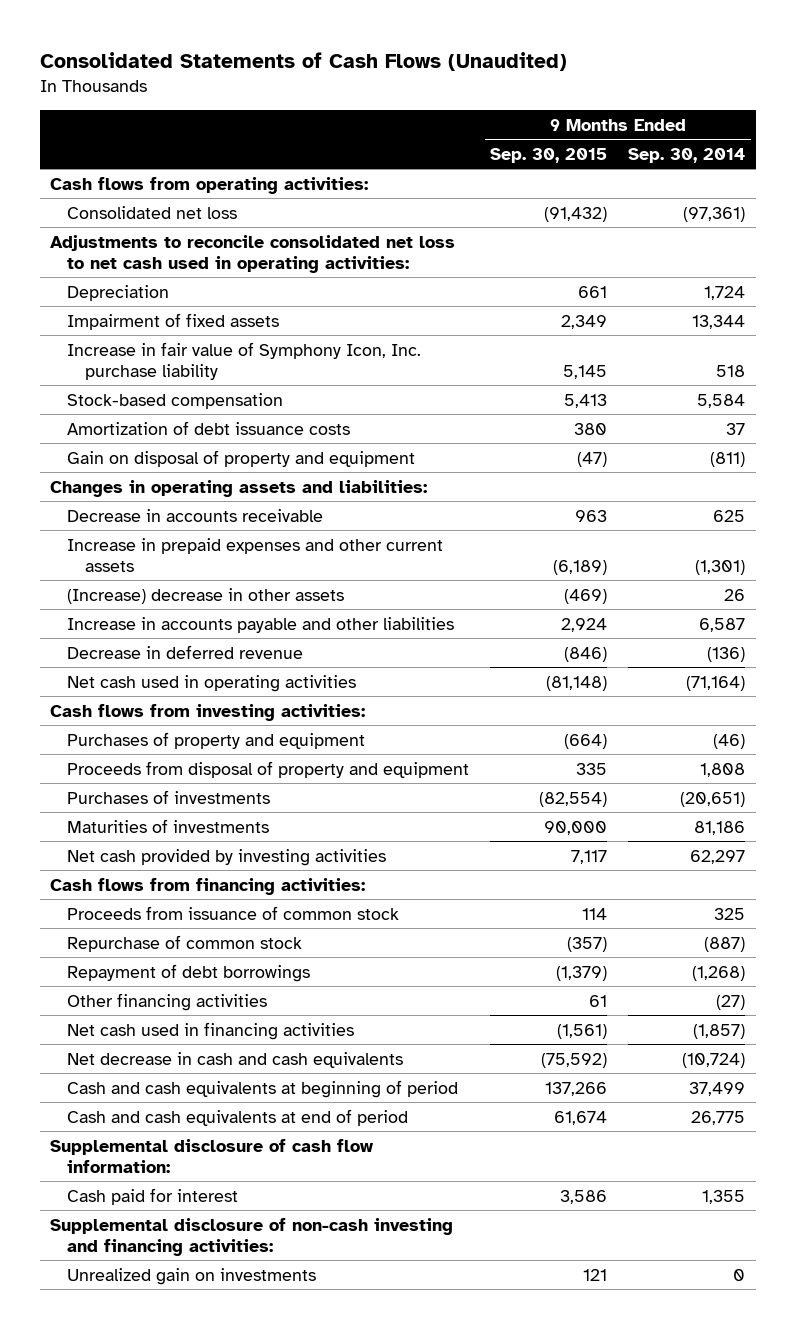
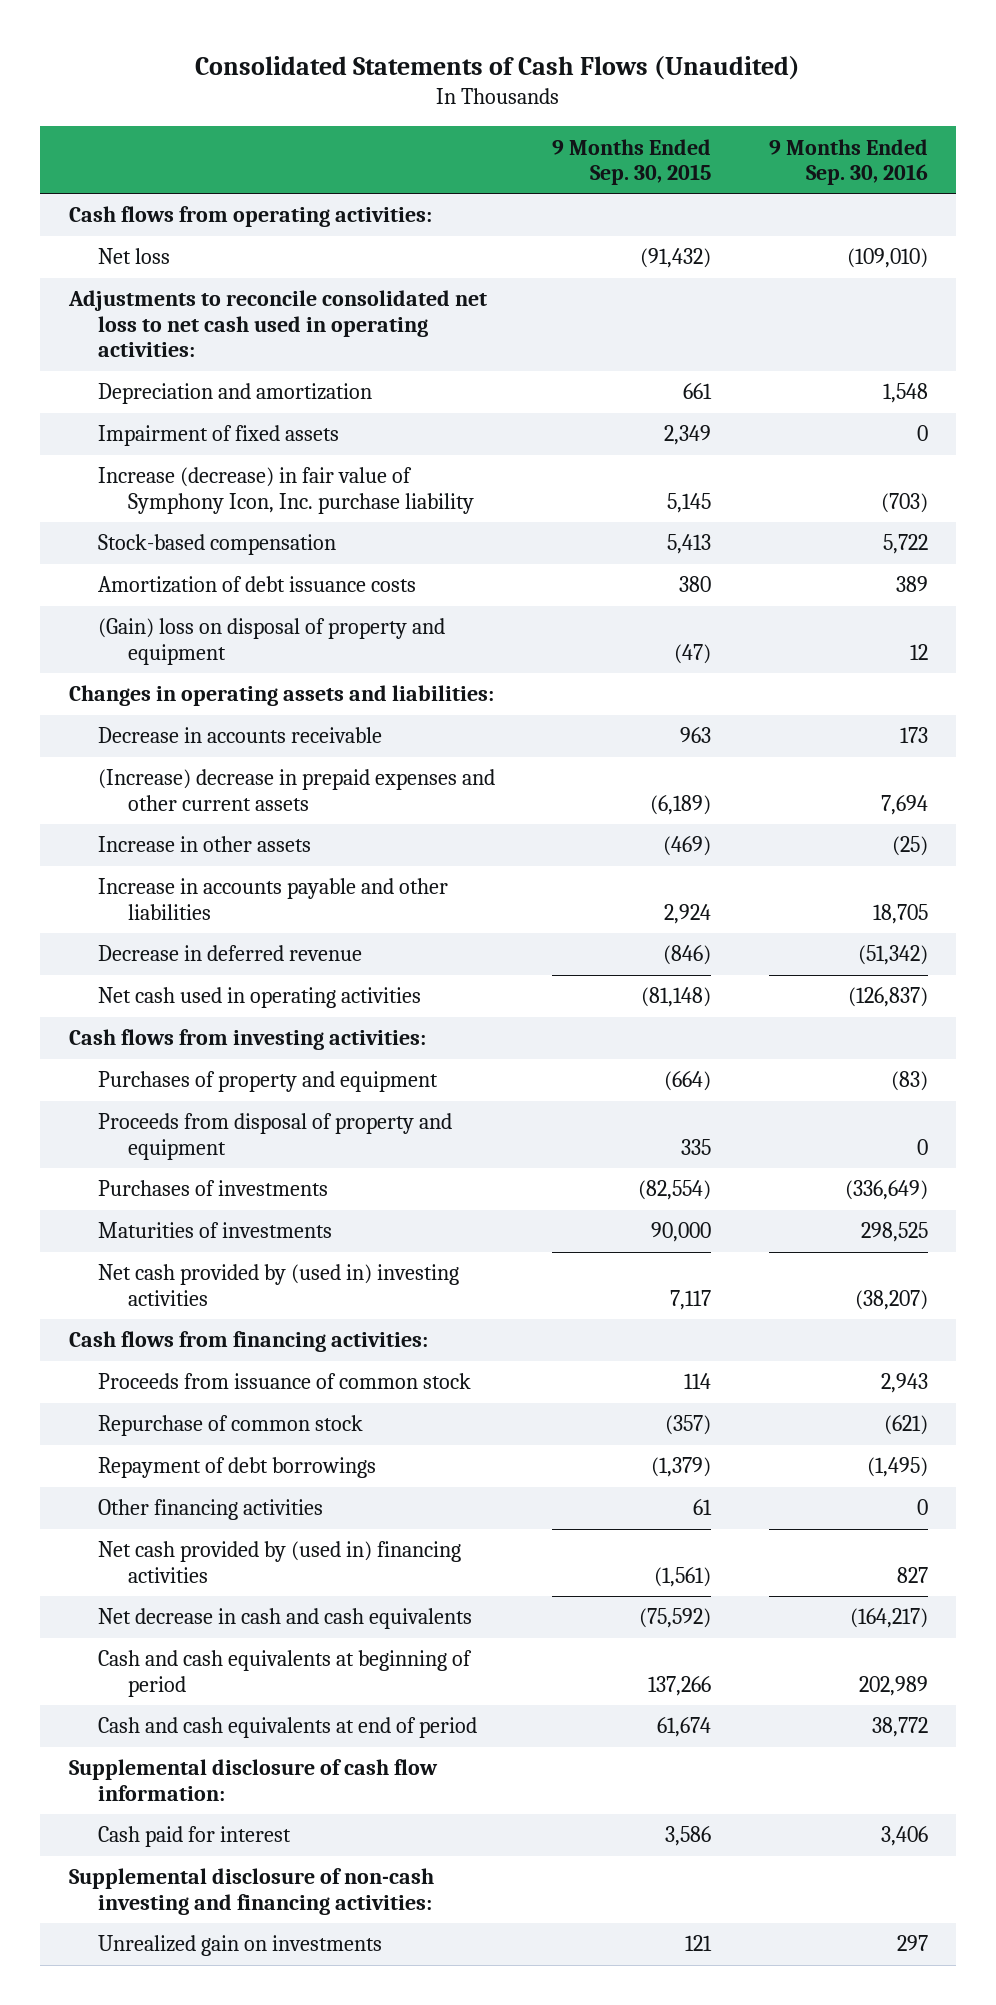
[628,147,746,163] Sep. 30, 2014 -> none
none -> [768,138,928,186] 9 Months Ended Sep. 30, 2016
[67,205,238,219] Consolidated net loss -> [98,248,171,265] Net loss
[67,284,170,301] Depreciation -> [98,383,373,405] Depreciation and amortization
[67,341,422,380] Increase in fair value of Symphony Icon, Inc. purchase liability -> [98,467,475,514] Increase (decrease) in fair value of Symphony Icon, Inc. purchase liability
[67,449,416,467] Gain on disposal of property and equipment -> [98,618,446,665] (Gain) loss on disposal of property and equipment
[67,537,444,572] Increase in prepaid expenses and other current assets -> [98,769,496,811] (Increase) decrease in prepaid expenses and other current assets
[67,587,345,604] (Increase) decrease in other assets -> [98,836,312,853] Increase in other assets
[67,848,387,866] Net cash provided by investing activities -> [98,1264,460,1306] Net cash provided by (used in) investing activities
[67,1021,355,1040] Net cash used in financing activities -> [98,1541,462,1583] Net cash provided by (used in) financing activities

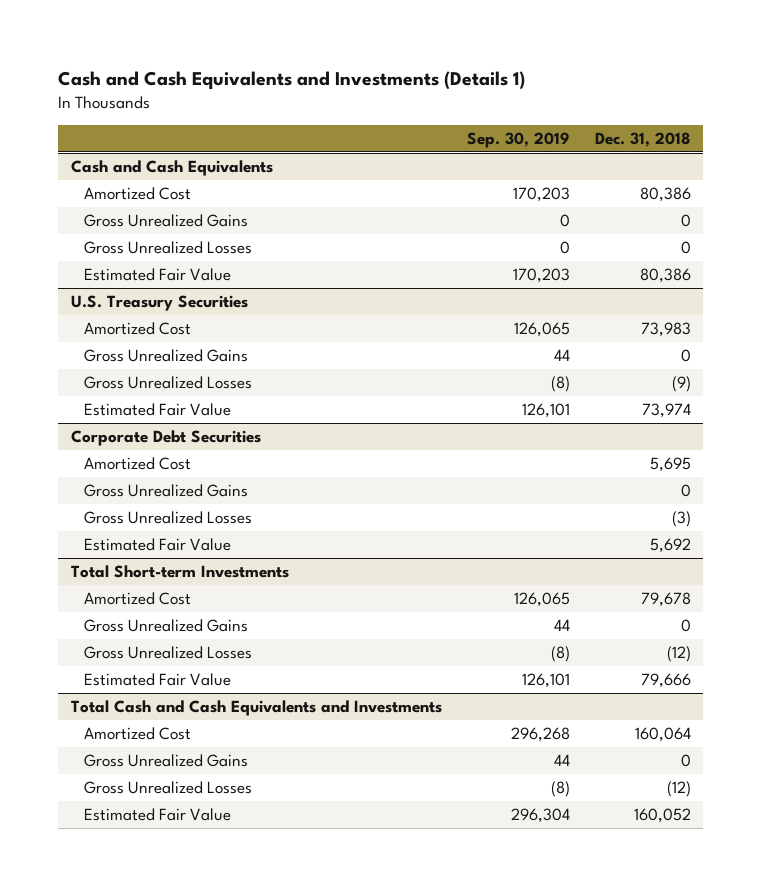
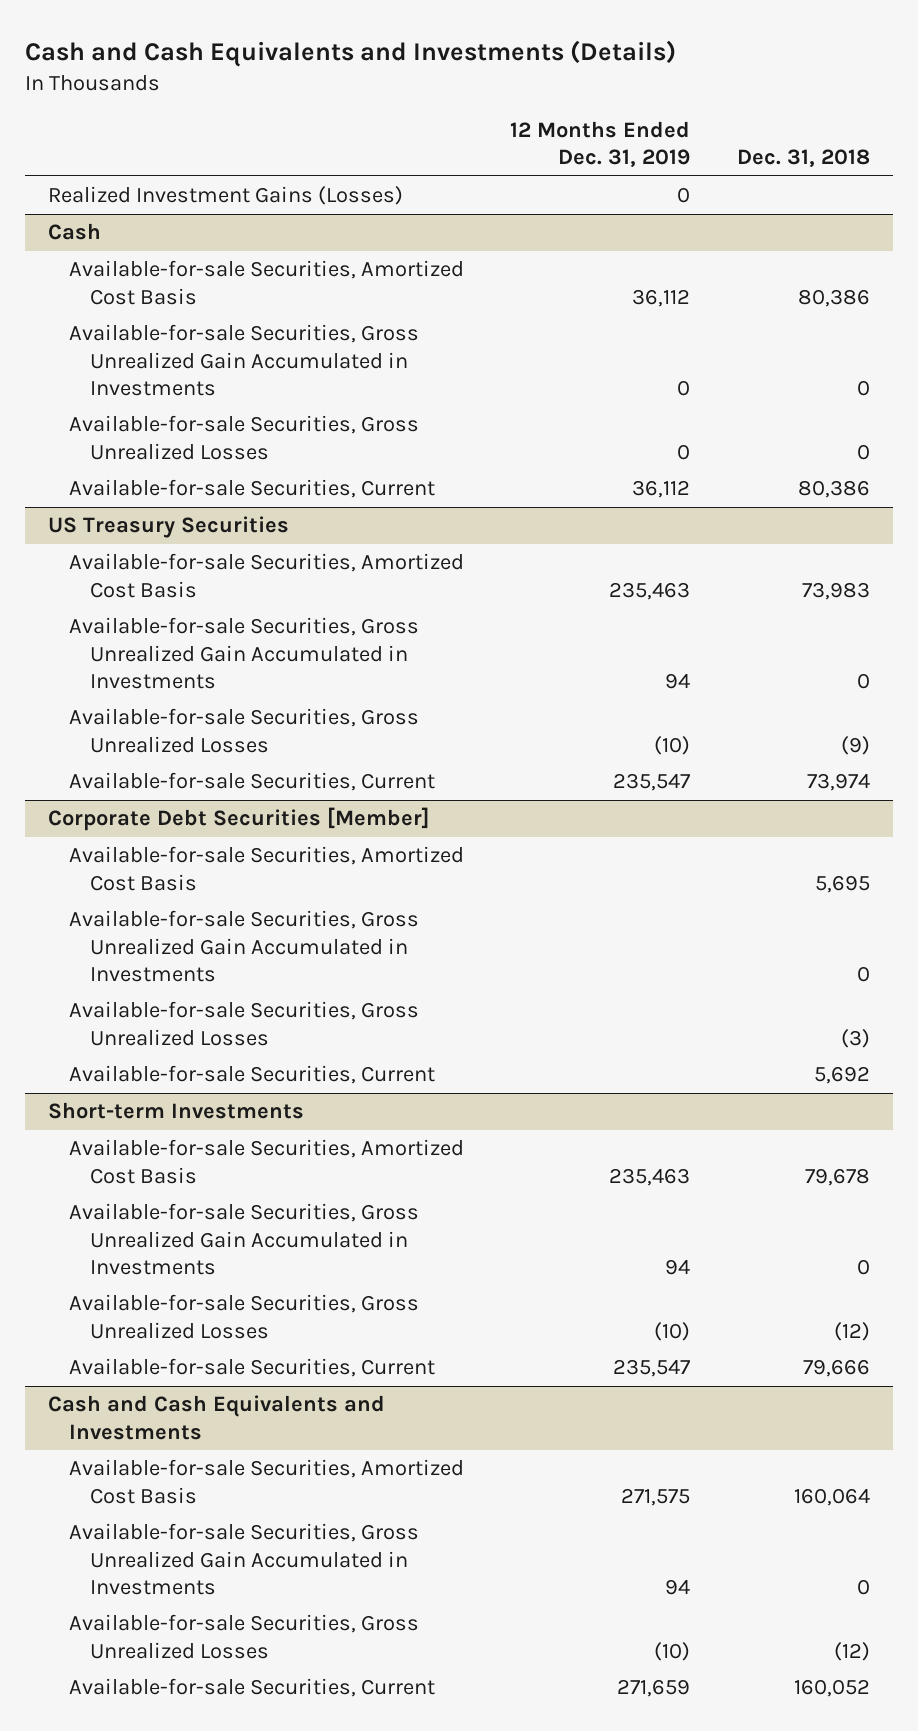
[58,70,526,90] Cash and Cash Equivalents and Investments (Details 1) -> [25,39,677,67] Cash and Cash Equivalents and Investments (Details)
[466,131,570,148] Sep. 30, 2019 -> none
none -> [510,121,691,168] 12 Months Ended Dec. 31, 2019
none -> [48,186,404,206] Realized Investment Gains (Losses)
[70,160,273,177] Cash and Cash Equivalents -> [48,223,102,241] Cash
[84,187,192,201] Amortized Cost -> [69,260,465,305] Available-for-sale Securities, Amortized Cost Basis
[84,214,249,228] Gross Unrealized Gains -> [69,324,420,396] Available-for-sale Securities, Gross Unrealized Gain Accumulated in Investments
[84,241,253,255] Gross Unrealized Losses -> [69,415,420,460] Available-for-sale Securities, Gross Unrealized Losses
[84,268,232,282] Estimated Fair Value -> [69,479,436,499] Available-for-sale Securities, Current
[70,295,248,312] U.S. Treasury Securities -> [48,516,290,539] US Treasury Securities
[84,322,192,336] Amortized Cost -> [69,553,465,598] Available-for-sale Securities, Amortized Cost Basis
[84,349,249,363] Gross Unrealized Gains -> [69,617,420,689] Available-for-sale Securities, Gross Unrealized Gain Accumulated in Investments
[84,376,253,390] Gross Unrealized Losses -> [69,708,420,753] Available-for-sale Securities, Gross Unrealized Losses
[84,403,232,417] Estimated Fair Value -> [69,772,436,792] Available-for-sale Securities, Current
[70,430,261,447] Corporate Debt Securities -> [48,807,430,832] Corporate Debt Securities [Member]
[84,457,192,471] Amortized Cost -> [69,846,465,891] Available-for-sale Securities, Amortized Cost Basis
[84,484,249,498] Gross Unrealized Gains -> [69,910,420,982] Available-for-sale Securities, Gross Unrealized Gain Accumulated in Investments
[84,511,253,525] Gross Unrealized Losses -> [69,1001,420,1046] Available-for-sale Securities, Gross Unrealized Losses
[84,538,232,552] Estimated Fair Value -> [69,1065,436,1085] Available-for-sale Securities, Current
[70,565,289,579] Total Short-term Investments -> [48,1102,305,1120] Short-term Investments
[84,592,192,606] Amortized Cost -> [69,1139,465,1184] Available-for-sale Securities, Amortized Cost Basis
[84,619,249,633] Gross Unrealized Gains -> [69,1203,420,1275] Available-for-sale Securities, Gross Unrealized Gain Accumulated in Investments
[84,646,253,660] Gross Unrealized Losses -> [69,1294,420,1339] Available-for-sale Securities, Gross Unrealized Losses
[84,673,232,687] Estimated Fair Value -> [69,1358,436,1378] Available-for-sale Securities, Current
[70,700,442,717] Total Cash and Cash Equivalents and Investments -> [48,1395,386,1440] Cash and Cash Equivalents and Investments
[84,727,192,741] Amortized Cost -> [69,1459,465,1504] Available-for-sale Securities, Amortized Cost Basis
[84,754,249,768] Gross Unrealized Gains -> [69,1523,420,1595] Available-for-sale Securities, Gross Unrealized Gain Accumulated in Investments
[84,781,253,795] Gross Unrealized Losses -> [69,1614,420,1659] Available-for-sale Securities, Gross Unrealized Losses
[84,808,232,822] Estimated Fair Value -> [69,1678,436,1698] Available-for-sale Securities, Current

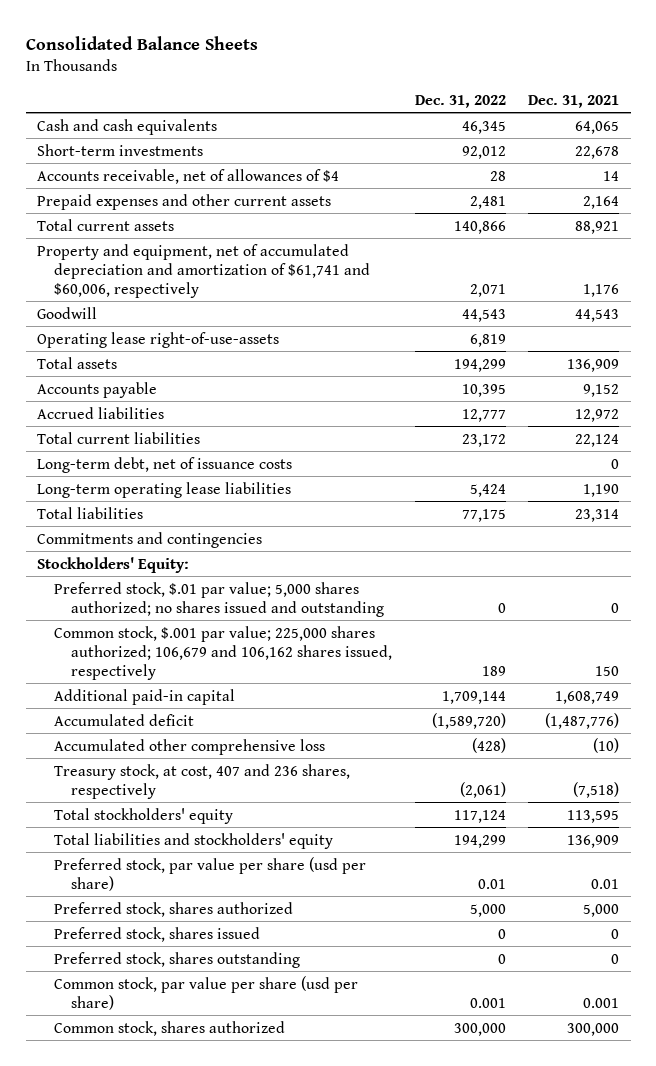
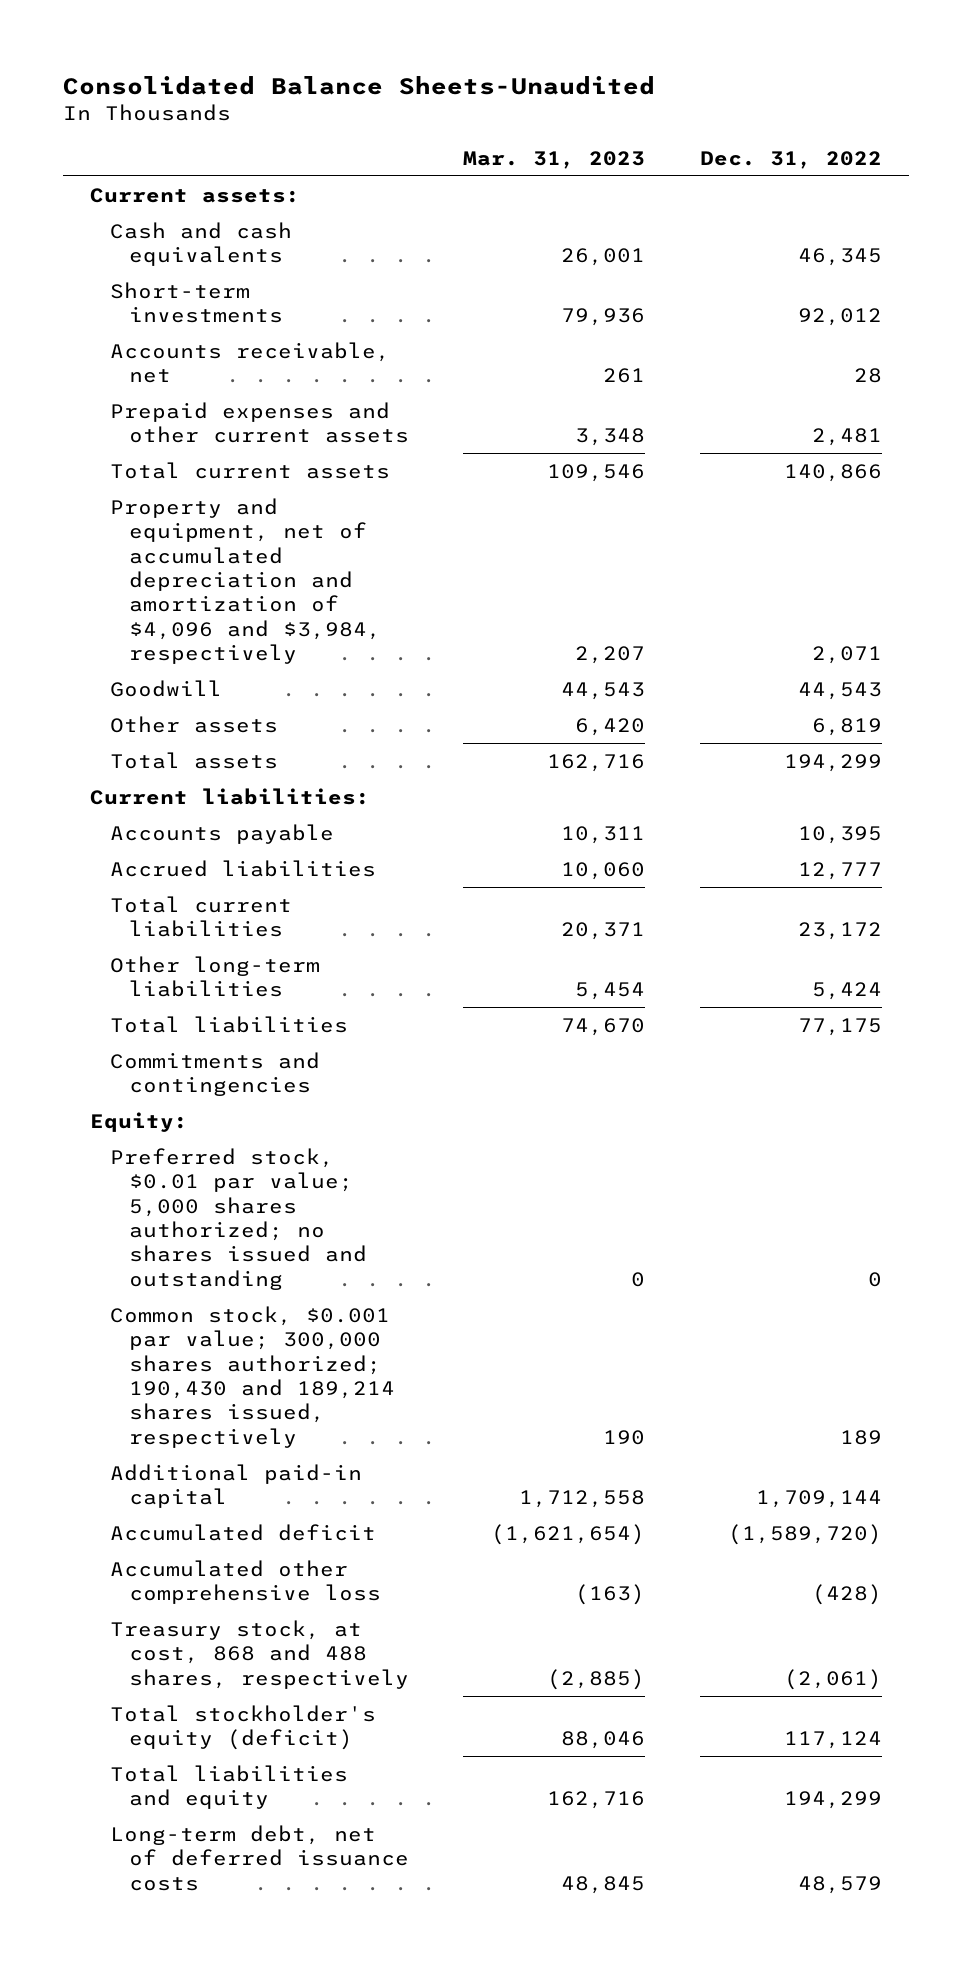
[25,36,258,51] Consolidated Balance Sheets -> [63,75,656,95] Consolidated Balance Sheets-Unaudited
[528,94,620,108] Dec. 31, 2021 -> none
none -> [463,150,646,169] Mar. 31, 2023
none -> [90,187,301,203] Current assets:
[37,168,340,184] Accounts receivable, net of allowances of $4 -> [109,341,390,384] Accounts receivable, net
[37,243,370,298] Property and equipment, net of accumulated depreciation and amortization of $61,741 and $60,006, respectively -> [109,497,381,665] Property and equipment, net of accumulated depreciation and amortization of $4,096 and $3,984, respectively
[37,331,280,348] Operating lease right-of-use-assets -> [109,715,278,733] Other assets
none -> [90,787,371,805] Current liabilities:
[37,456,293,473] Long-term debt, net of issuance costs -> none
[37,481,292,498] Long-term operating lease liabilities -> [109,955,320,998] Other long-term liabilities
[37,556,190,573] Stockholders' Equity: -> [90,1111,189,1132] Equity:
[53,581,384,617] Preferred stock, $.01 par value; 5,000 shares authorized; no shares issued and outstanding -> [109,1147,367,1290] Preferred stock, $0.01 par value; 5,000 shares authorized; no shares issued and outstanding
[53,625,392,680] Common stock, $.001 par value; 225,000 shares authorized; 106,679 and 106,162 shares issued, respectively -> [109,1305,395,1448] Common stock, $0.001 par value; 300,000 shares authorized; 190,430 and 189,214 shares issued, respectively
[53,856,366,891] Preferred stock, par value per share (usd per share) -> none
[53,901,293,917] Preferred stock, shares authorized -> none
[53,926,260,942] Preferred stock, shares issued -> none
[53,951,300,968] Preferred stock, shares outstanding -> none
[53,975,358,1010] Common stock, par value per share (usd per share) -> none
[53,1020,285,1036] Common stock, shares authorized -> none
[53,763,350,799] Treasury stock, at cost, 407 and 236 shares, respectively -> [109,1619,409,1689] Treasury stock, at cost, 868 and 488 shares, respectively
[53,807,233,824] Total stockholders' equity -> [109,1704,376,1751] Total stockholder's equity (deficit)
[53,832,333,849] Total liabilities and stockholders' equity -> [109,1764,348,1810] Total liabilities and equity
none -> [109,1824,409,1891] Long-term debt, net of deferred issuance costs

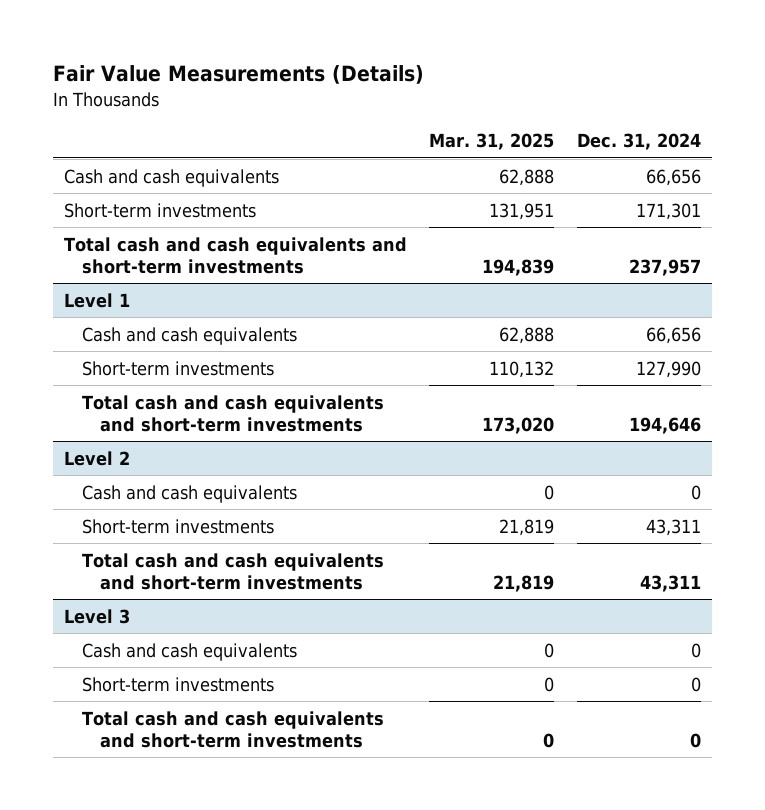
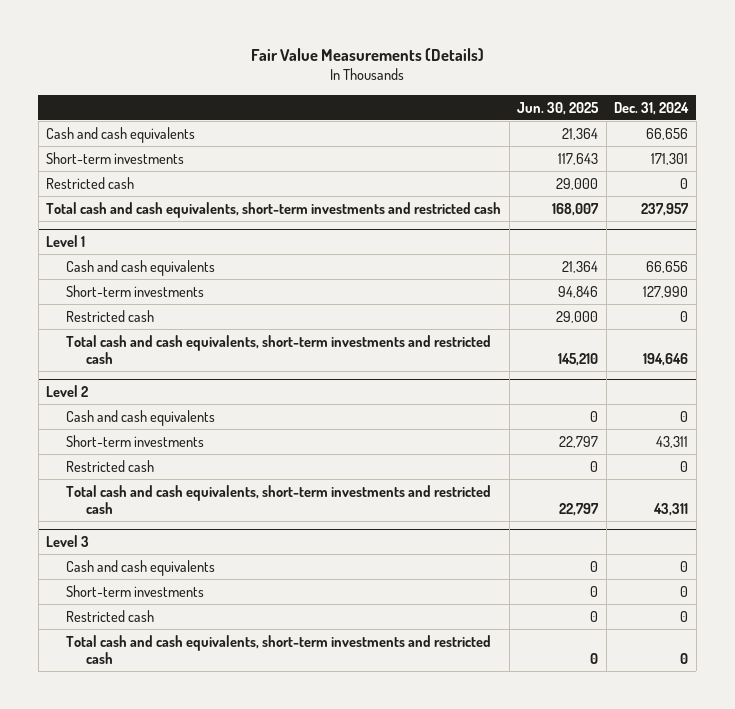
[429,133,555,151] Mar. 31, 2025 -> none
none -> [517,101,600,115] Jun. 30, 2025
none -> [46,176,135,189] Restricted cash
[64,236,408,274] Total cash and cash equivalents and short-term investments -> [46,201,502,218] Total cash and cash equivalents, short-term investments and restricted cash
none -> [66,309,155,322] Restricted cash
[82,394,385,432] Total cash and cash equivalents and short-term investments -> [66,334,492,365] Total cash and cash equivalents, short-term investments and restricted cash
none -> [66,459,155,472] Restricted cash
[82,552,385,590] Total cash and cash equivalents and short-term investments -> [66,484,492,515] Total cash and cash equivalents, short-term investments and restricted cash
none -> [66,609,155,622] Restricted cash
[82,710,385,748] Total cash and cash equivalents and short-term investments -> [66,634,492,665] Total cash and cash equivalents, short-term investments and restricted cash

